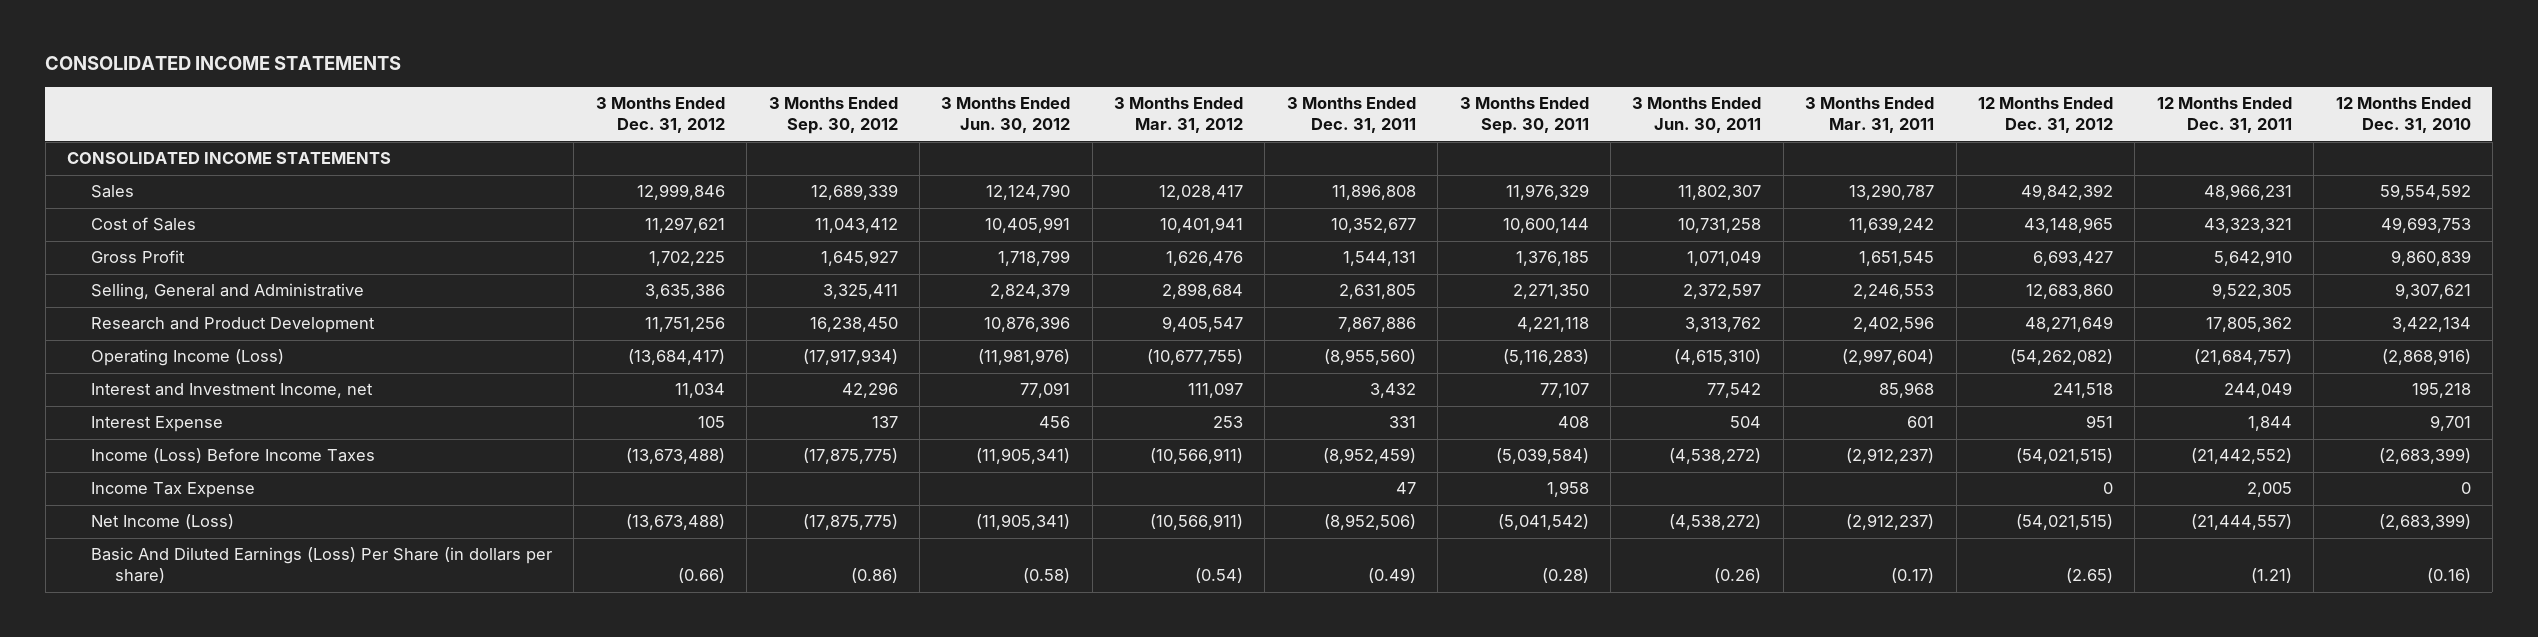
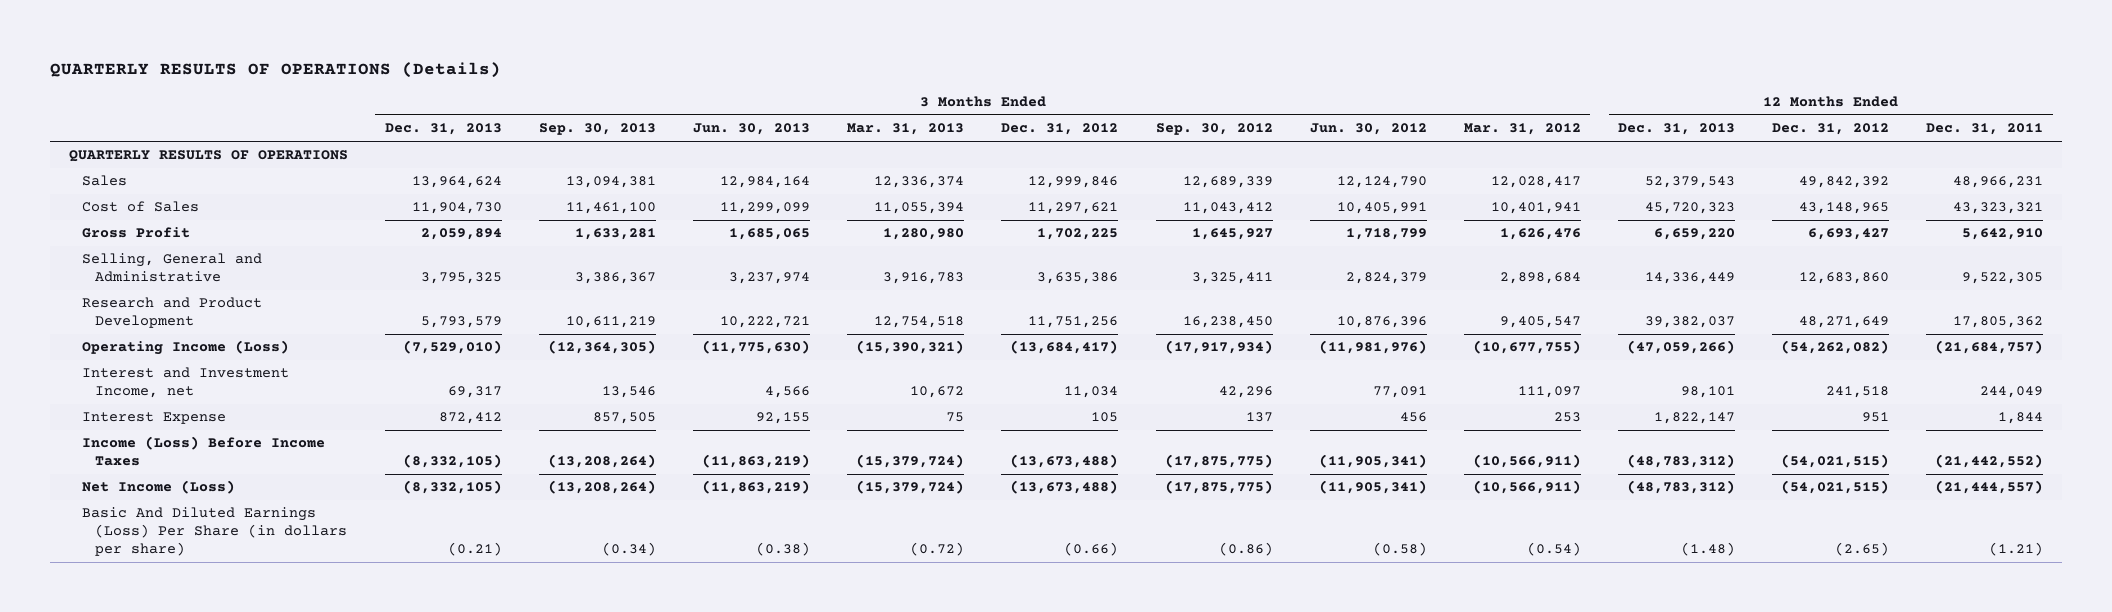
[45,56,402,71] CONSOLIDATED INCOME STATEMENTS -> [50,61,502,78] QUARTERLY RESULTS OF OPERATIONS (Details)
[1286,97,1416,134] 3 Months Ended Dec. 31, 2011 -> none
[1459,97,1589,135] 3 Months Ended Sep. 30, 2011 -> none
[1632,97,1762,134] 3 Months Ended Jun. 30, 2011 -> none
[1805,97,1935,134] 3 Months Ended Mar. 31, 2011 -> none
[2335,97,2471,134] 12 Months Ended Dec. 31, 2010 -> none
none -> [384,123,502,136] Dec. 31, 2013
none -> [538,123,656,136] Sep. 30, 2013
none -> [693,123,811,136] Jun. 30, 2013
none -> [847,123,965,136] Mar. 31, 2013
none -> [1618,123,1736,136] Dec. 31, 2013
[66,152,391,165] CONSOLIDATED INCOME STATEMENTS -> none
none -> [68,150,348,163] QUARTERLY RESULTS OF OPERATIONS
[90,482,255,499] Income Tax Expense -> none

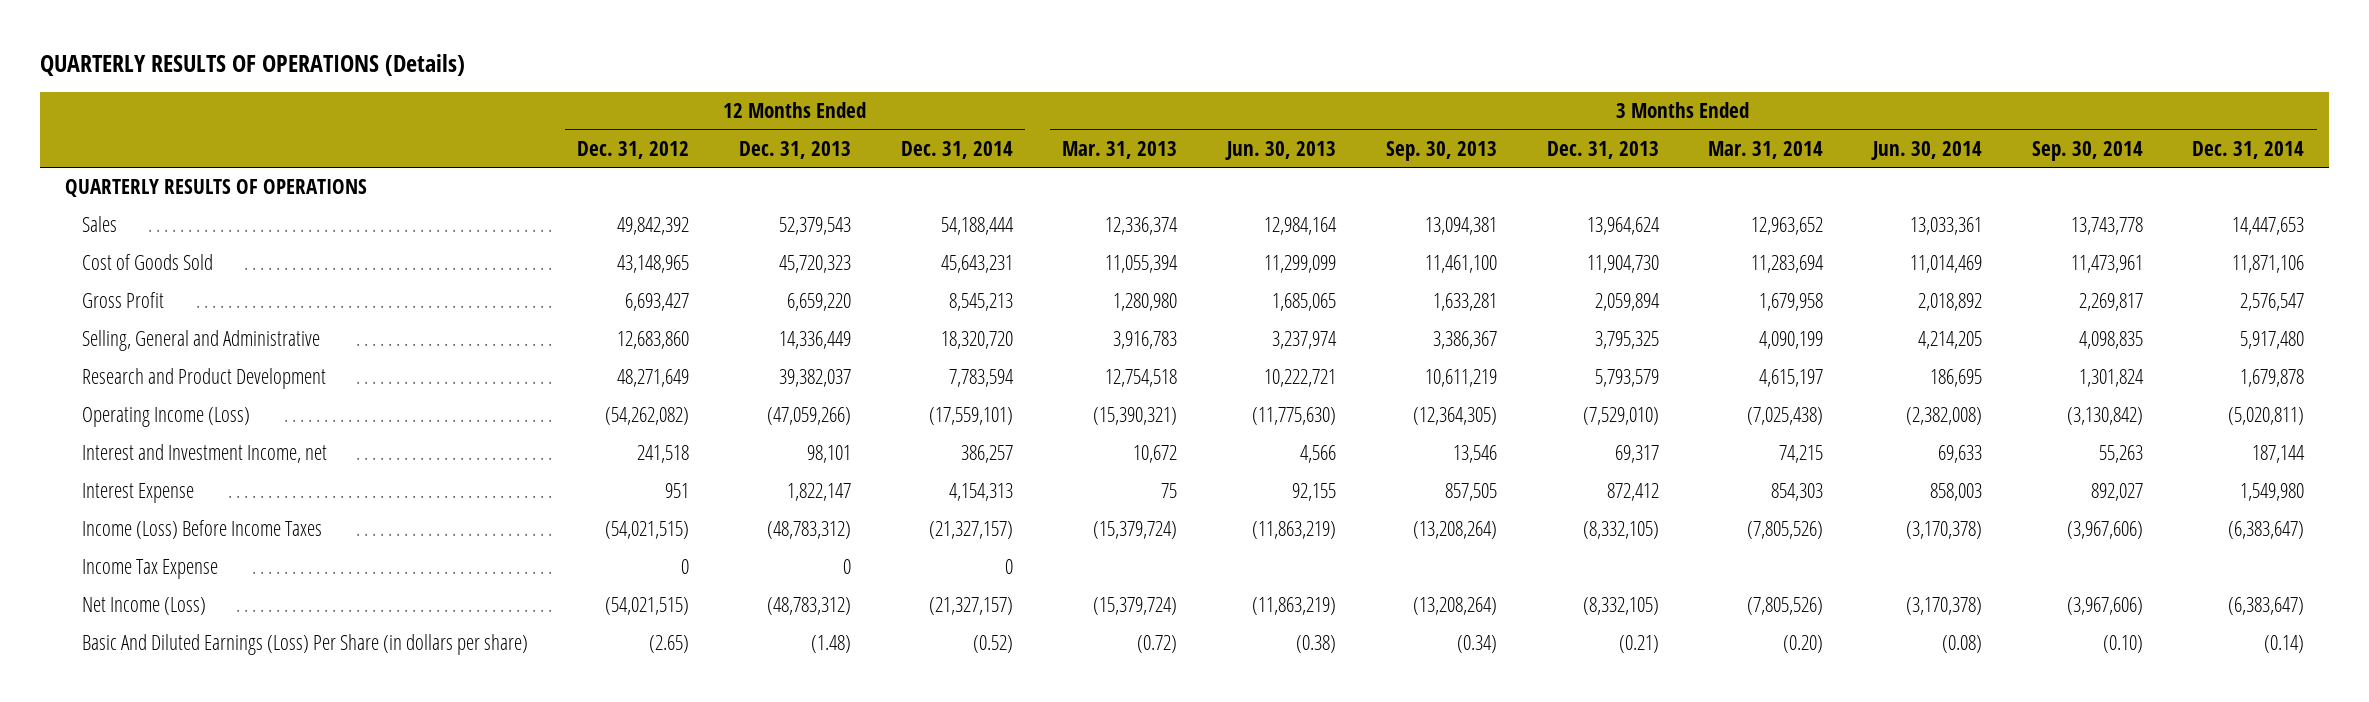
[1001,123,1119,136] Dec. 31, 2012 -> none
[1155,123,1273,136] Sep. 30, 2012 -> none
[1309,123,1427,136] Jun. 30, 2012 -> none
[1463,123,1581,136] Mar. 31, 2012 -> none
[1926,123,2044,136] Dec. 31, 2011 -> none
none -> [900,140,1013,159] Dec. 31, 2014
none -> [1708,140,1824,159] Mar. 31, 2014
none -> [1870,140,1982,160] Jun. 30, 2014
none -> [2031,140,2143,161] Sep. 30, 2014
none -> [2192,140,2305,159] Dec. 31, 2014
[81,201,199,213] Cost of Sales -> [81,254,213,271] Cost of Goods Sold
none -> [81,559,218,580] Income Tax Expense

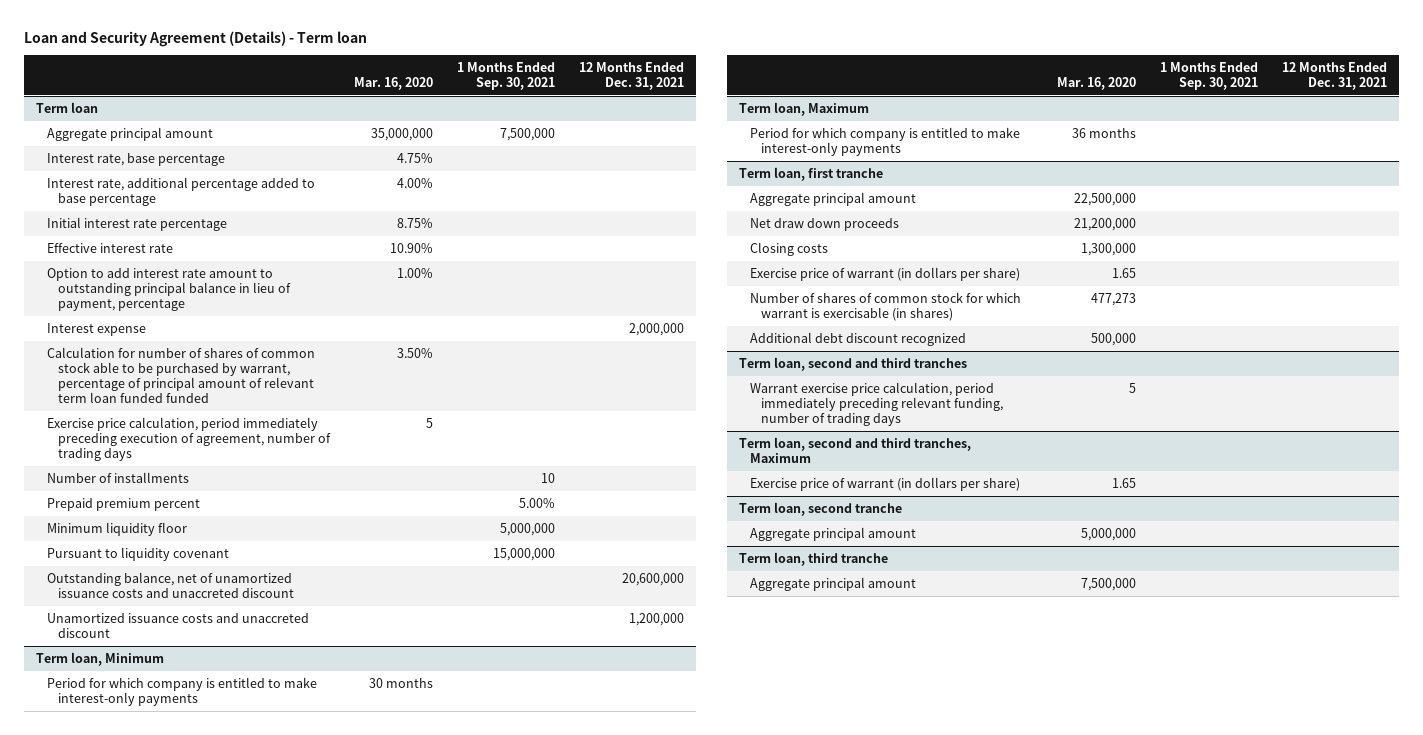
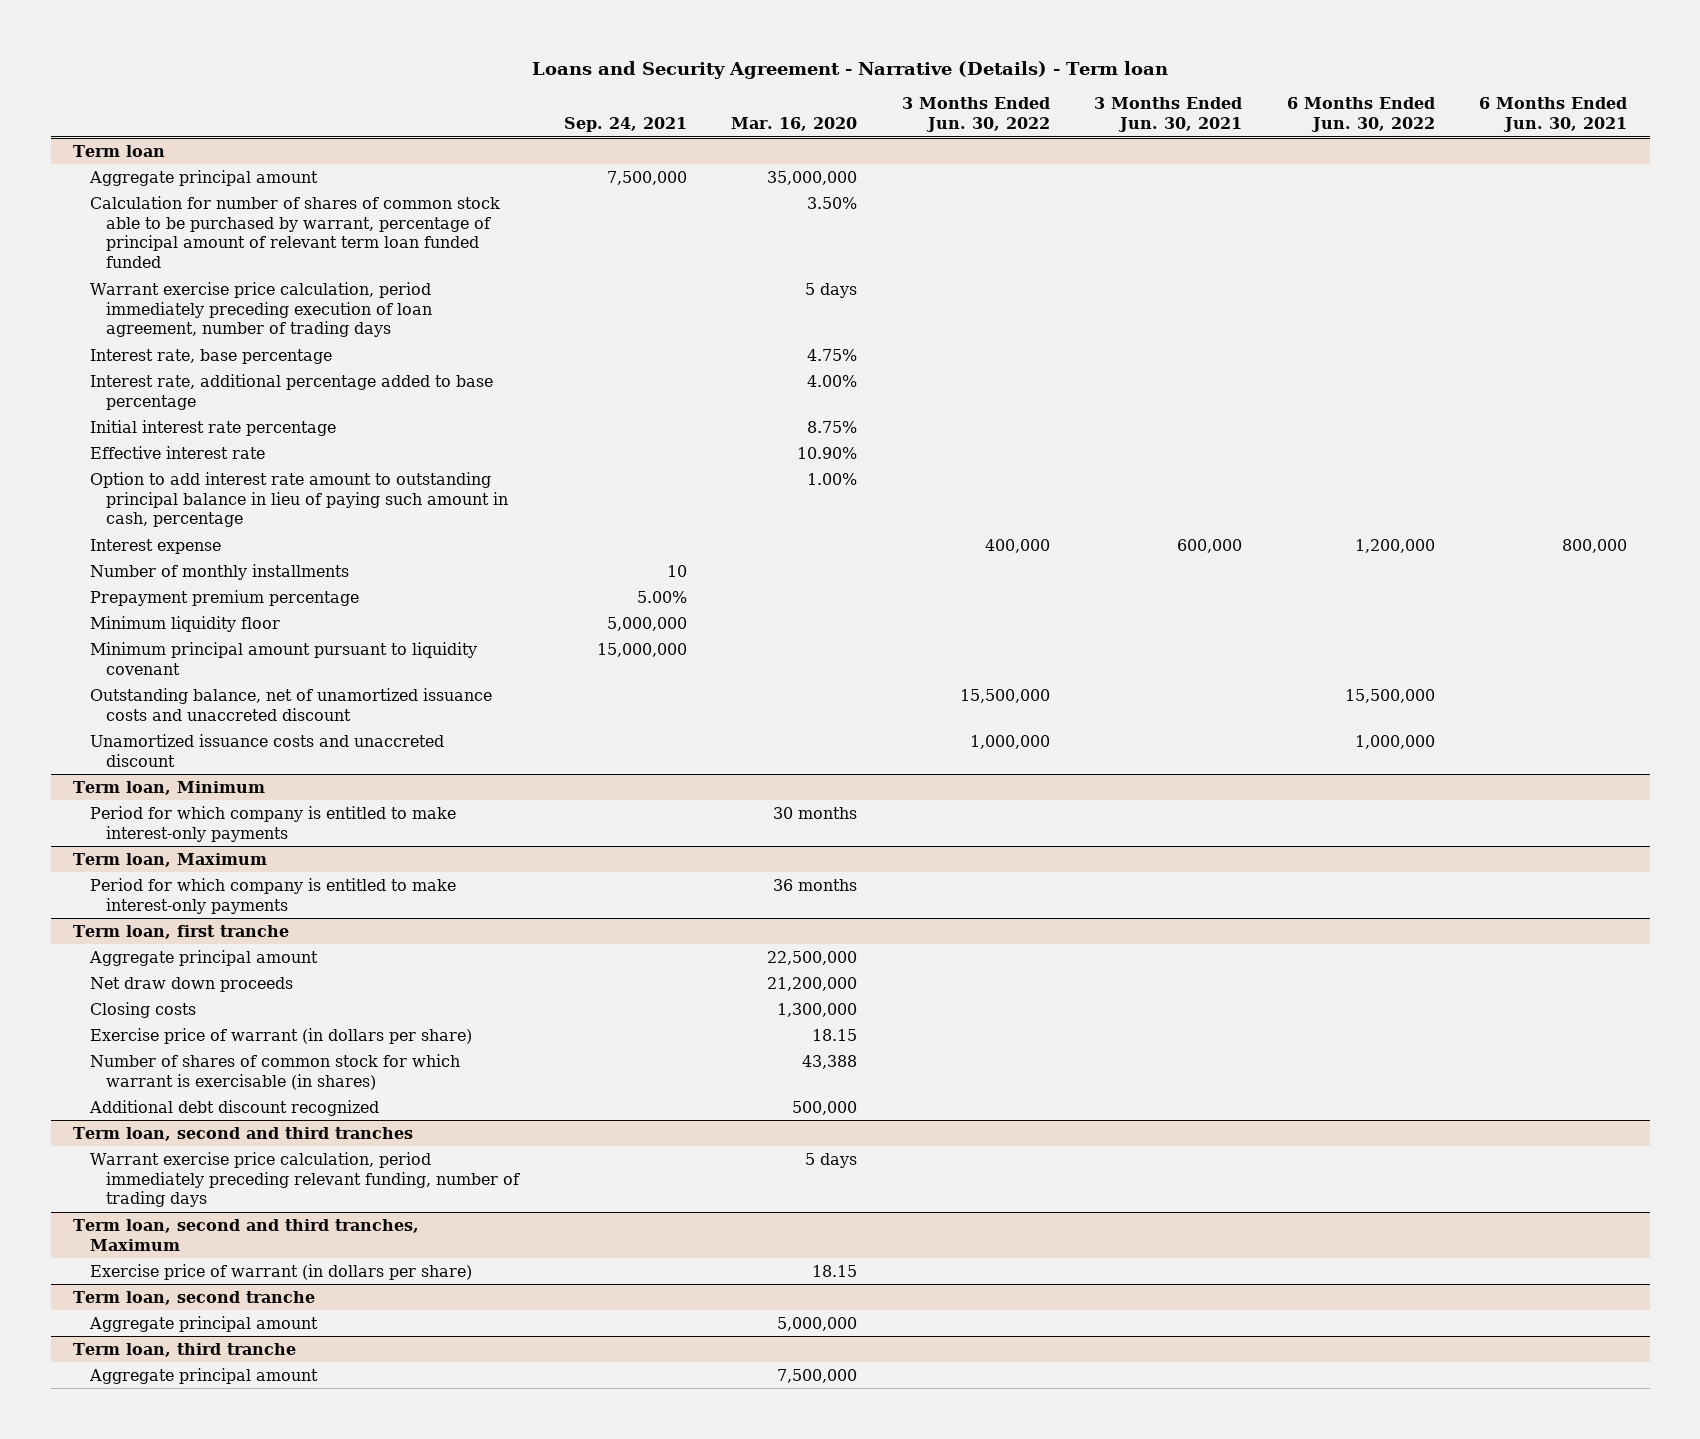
[23,30,367,47] Loan and Security Agreement (Details) - Term loan -> [532,60,1169,79] Loans and Security Agreement - Narrative (Details) - Term loan
[456,61,555,90] 1 Months Ended Sep. 30, 2021 -> none
[579,61,685,90] 12 Months Ended Dec. 31, 2021 -> none
none -> [563,117,687,133] Sep. 24, 2021
none -> [901,97,1050,133] 3 Months Ended Jun. 30, 2022
none -> [1094,97,1243,133] 3 Months Ended Jun. 30, 2021
none -> [1286,97,1435,133] 6 Months Ended Jun. 30, 2022
none -> [1479,97,1628,133] 6 Months Ended Jun. 30, 2021
[46,346,315,404] Calculation for number of shares of common stock able to be purchased by warrant, percentage of principal amount of relevant term loan funded funded -> [89,195,500,269] Calculation for number of shares of common stock able to be purchased by warrant, percentage of principal amount of relevant term loan funded funded
none -> [89,281,433,338] Warrant exercise price calculation, period immediately preceding execution of loan agreement, number of trading days
[46,267,291,312] Option to add interest rate amount to outstanding principal balance in lieu of payment, percentage -> [89,471,509,528] Option to add interest rate amount to outstanding principal balance in lieu of paying such amount in cash, percentage
[46,416,331,462] Exercise price calculation, period immediately preceding execution of agreement, number of trading days -> none
[46,471,189,483] Number of installments -> [89,563,349,580] Number of monthly installments
[46,497,200,511] Prepaid premium percent -> [89,589,359,606] Prepayment premium percentage
[46,546,229,561] Pursuant to liquidity covenant -> [89,641,477,675] Minimum principal amount pursuant to liquidity covenant
[1111,267,1136,278] 1.65 -> [812,1028,858,1041] 18.15
[1090,292,1136,306] 477,273 -> [802,1054,858,1069] 43,388
[1128,382,1136,393] 5 -> [805,1152,858,1168] 5 days
[1111,477,1136,488] 1.65 -> [812,1264,858,1277] 18.15

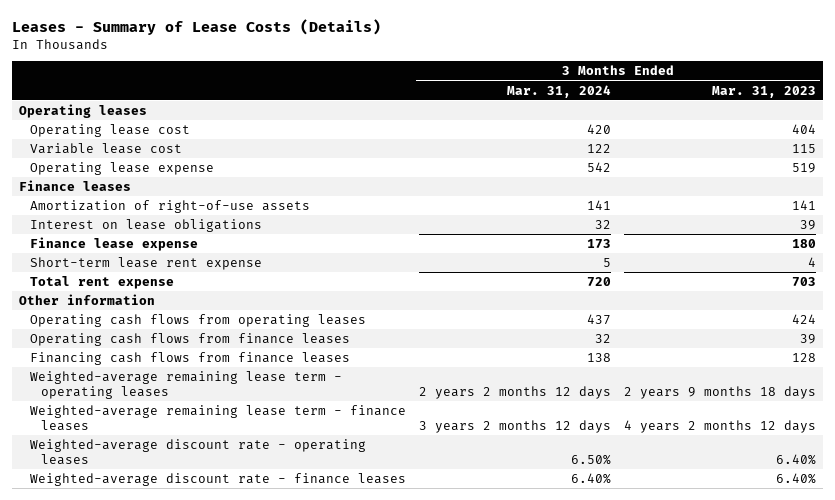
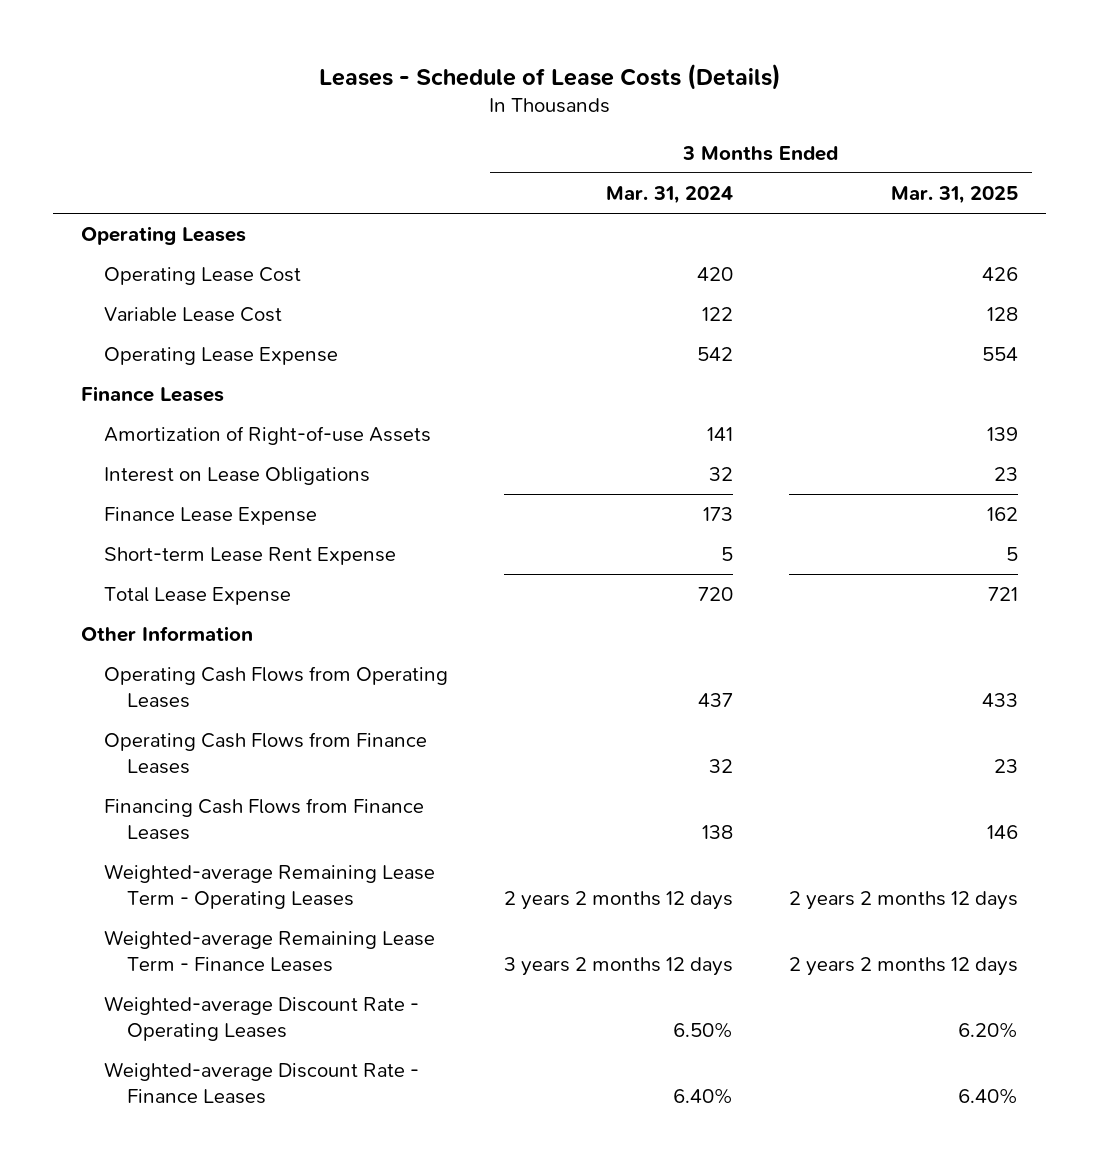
[12,18,382,35] Leases - Summary of Lease Costs (Details) -> [318,63,781,90] Leases - Schedule of Lease Costs (Details)
[712,85,817,98] Mar. 31, 2023 -> none
none -> [891,185,1019,204] Mar. 31, 2025
[18,104,147,119] Operating leases -> [81,225,247,245] Operating Leases
[29,124,190,138] Operating lease cost -> [104,266,302,285] Operating Lease Cost
[29,143,182,155] Variable lease cost -> [104,306,283,322] Variable Lease Cost
[29,162,214,176] Operating lease expense -> [104,346,339,365] Operating Lease Expense
[18,180,131,192] Finance leases -> [81,385,225,402] Finance Leases
[29,200,310,214] Amortization of right-of-use assets -> [104,425,432,445] Amortization of Right-of-use Assets
[29,219,262,233] Interest on lease obligations -> [104,466,371,485] Interest on Lease Obligations
[29,237,198,252] Finance lease expense -> [104,506,318,525] Finance Lease Expense
[29,257,262,271] Short-term lease rent expense -> [104,546,397,565] Short-term Lease Rent Expense
[29,276,174,290] Total rent expense -> [104,586,292,605] Total Lease Expense
[18,294,155,306] Other information -> [81,625,254,642] Other Information
[29,314,366,328] Operating cash flows from operating leases -> [104,665,449,708] Operating Cash Flows from Operating Leases
[29,333,350,347] Operating cash flows from finance leases -> [104,731,428,774] Operating Cash Flows from Finance Leases
[29,352,350,366] Financing cash flows from finance leases -> [104,797,425,840] Financing Cash Flows from Finance Leases
[29,371,342,399] Weighted-average remaining lease term - operating leases -> [104,863,436,909] Weighted-average Remaining Lease Term - Operating Leases
[29,405,406,431] Weighted-average remaining lease term - finance leases -> [104,929,436,972] Weighted-average Remaining Lease Term - Finance Leases
[29,439,366,465] Weighted-average discount rate - operating leases -> [104,995,420,1041] Weighted-average Discount Rate - Operating Leases
[29,473,406,487] Weighted-average discount rate - finance leases -> [104,1061,420,1104] Weighted-average Discount Rate - Finance Leases

